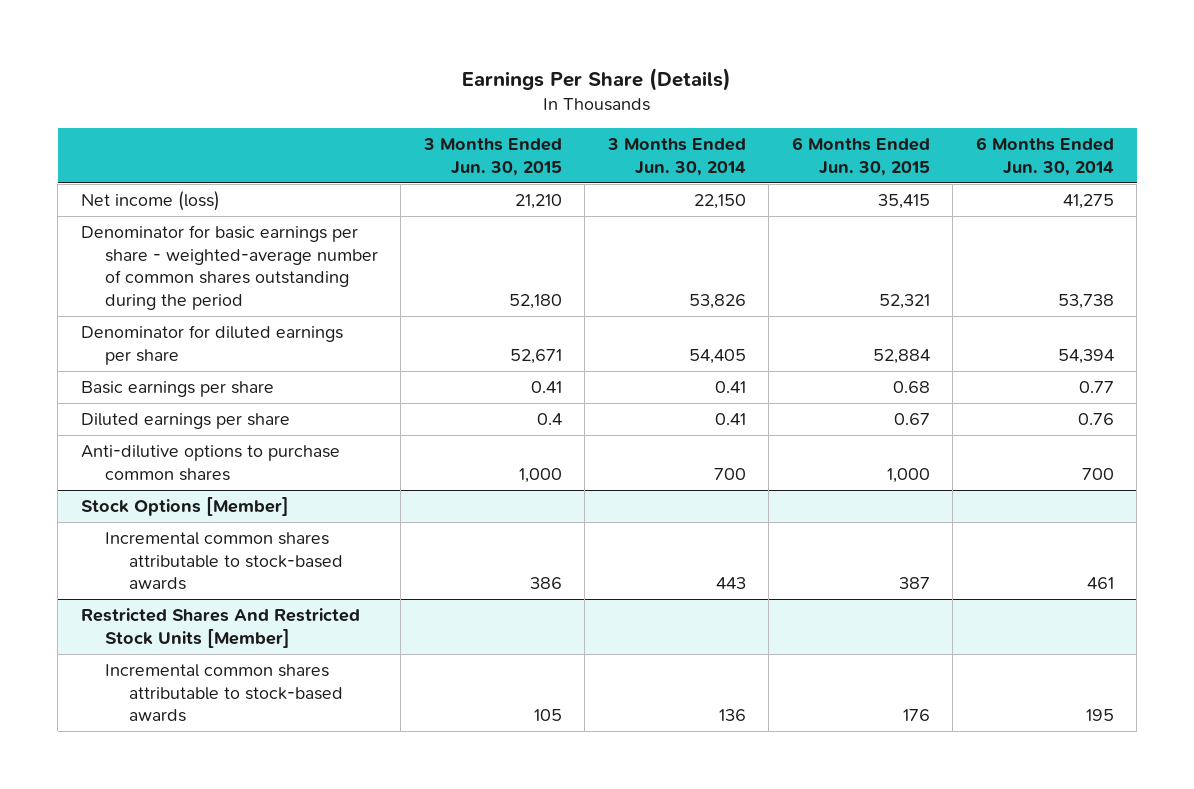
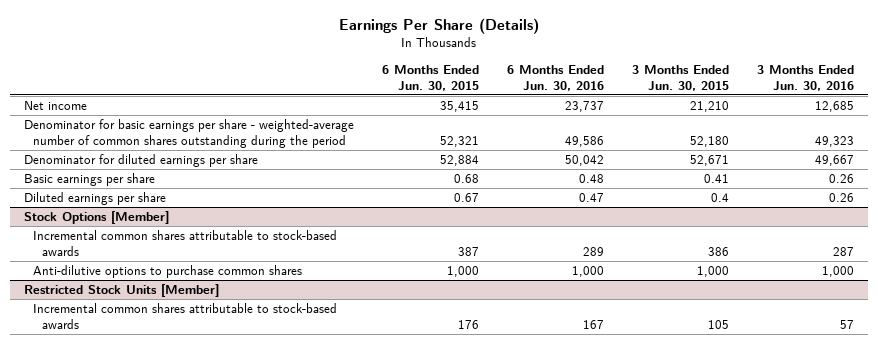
[606,138,746,176] 3 Months Ended Jun. 30, 2014 -> none
[975,137,1114,176] 6 Months Ended Jun. 30, 2014 -> none
none -> [507,64,605,91] 6 Months Ended Jun. 30, 2016
none -> [756,64,854,91] 3 Months Ended Jun. 30, 2016
[80,191,220,212] Net income (loss) -> [24,100,88,110] Net income
[80,445,340,481] Anti-dilutive options to purchase common shares -> none
none -> [33,264,303,278] Anti-dilutive options to purchase common shares
[80,608,360,648] Restricted Shares And Restricted Stock Units [Member] -> [24,283,220,297] Restricted Stock Units [Member]

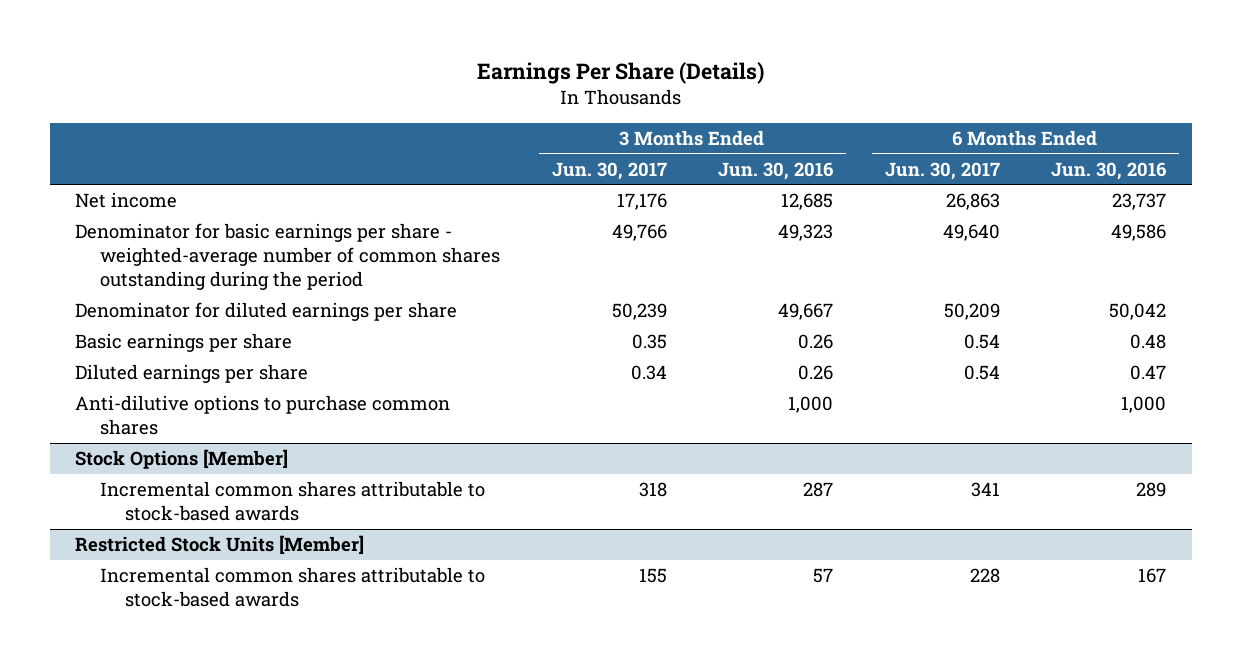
[382,64,480,91] 6 Months Ended Jun. 30, 2015 -> none
[632,64,730,91] 3 Months Ended Jun. 30, 2015 -> none
none -> [551,161,667,180] Jun. 30, 2017
none -> [884,161,1000,180] Jun. 30, 2017
none -> [75,395,451,436] Anti-dilutive options to purchase common shares
[33,264,303,278] Anti-dilutive options to purchase common shares -> none

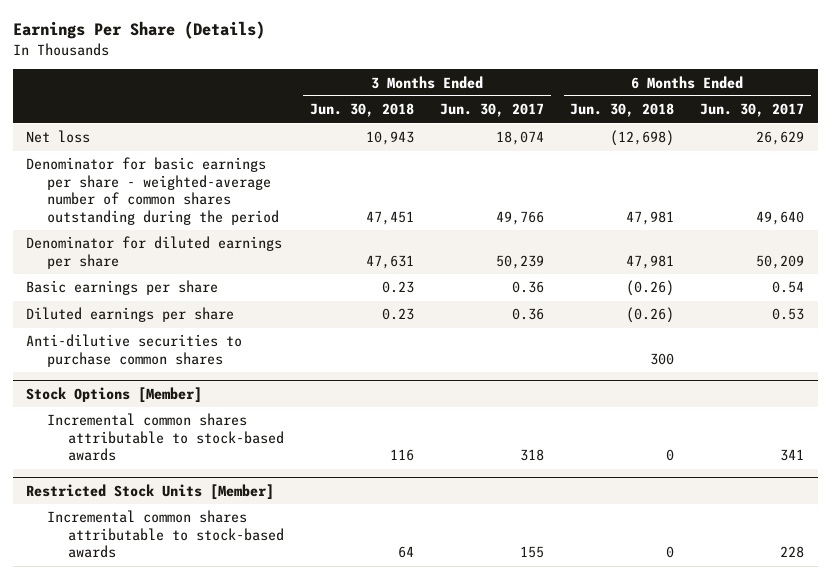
[718,161,834,180] Jun. 30, 2016 -> none
[1050,161,1166,180] Jun. 30, 2016 -> none
none -> [309,103,414,118] Jun. 30, 2018
none -> [570,103,675,118] Jun. 30, 2018
[75,192,178,209] Net income -> [26,130,91,144] Net loss
[616,193,667,211] 17,176 -> [496,131,545,146] 18,074
[945,193,1000,211] 26,863 -> [756,131,805,146] 26,629
[631,334,667,350] 0.35 -> [512,281,545,294] 0.36
[630,365,667,381] 0.34 -> [512,308,545,321] 0.36
[963,365,1000,381] 0.54 -> [772,308,805,321] 0.53
[75,395,451,436] Anti-dilutive options to purchase common shares -> [26,334,243,367] Anti-dilutive securities to purchase common shares

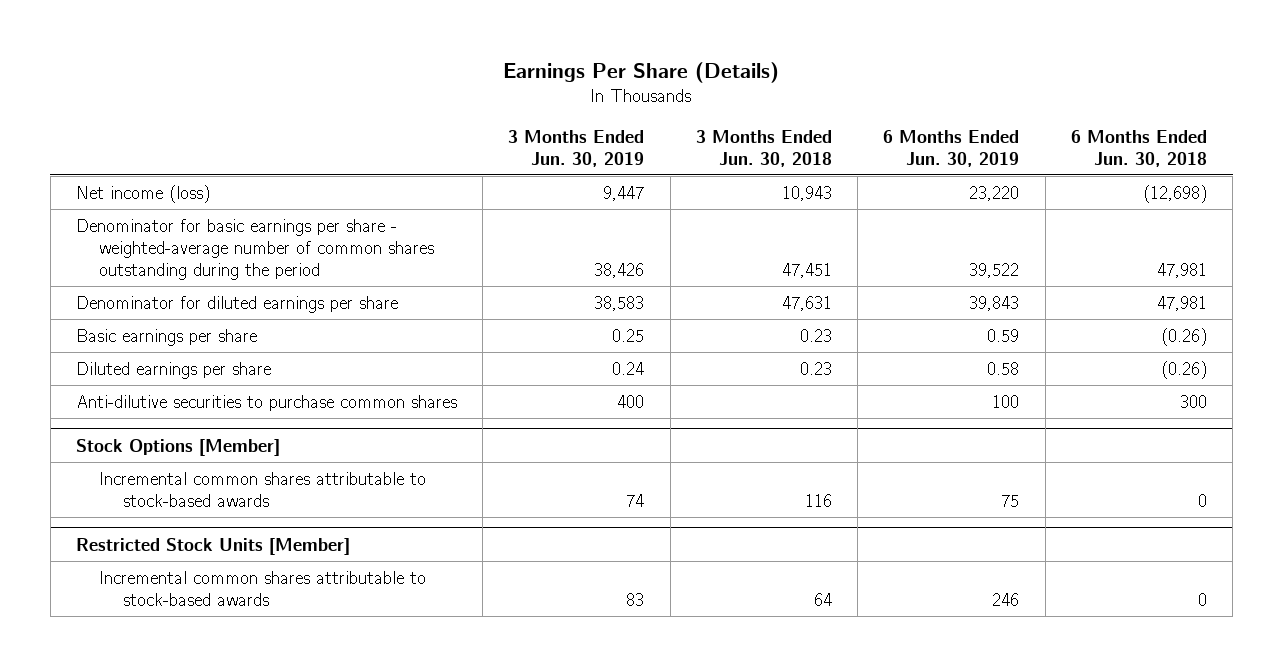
[440,103,545,118] Jun. 30, 2017 -> none
[700,103,805,118] Jun. 30, 2017 -> none
none -> [508,129,645,167] 3 Months Ended Jun. 30, 2019
none -> [883,129,1020,167] 6 Months Ended Jun. 30, 2019
[26,130,91,144] Net loss -> [75,184,210,203] Net income (loss)

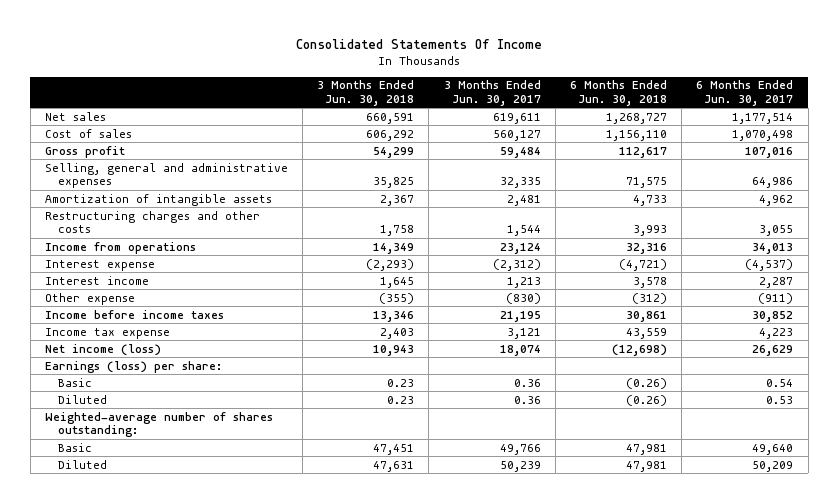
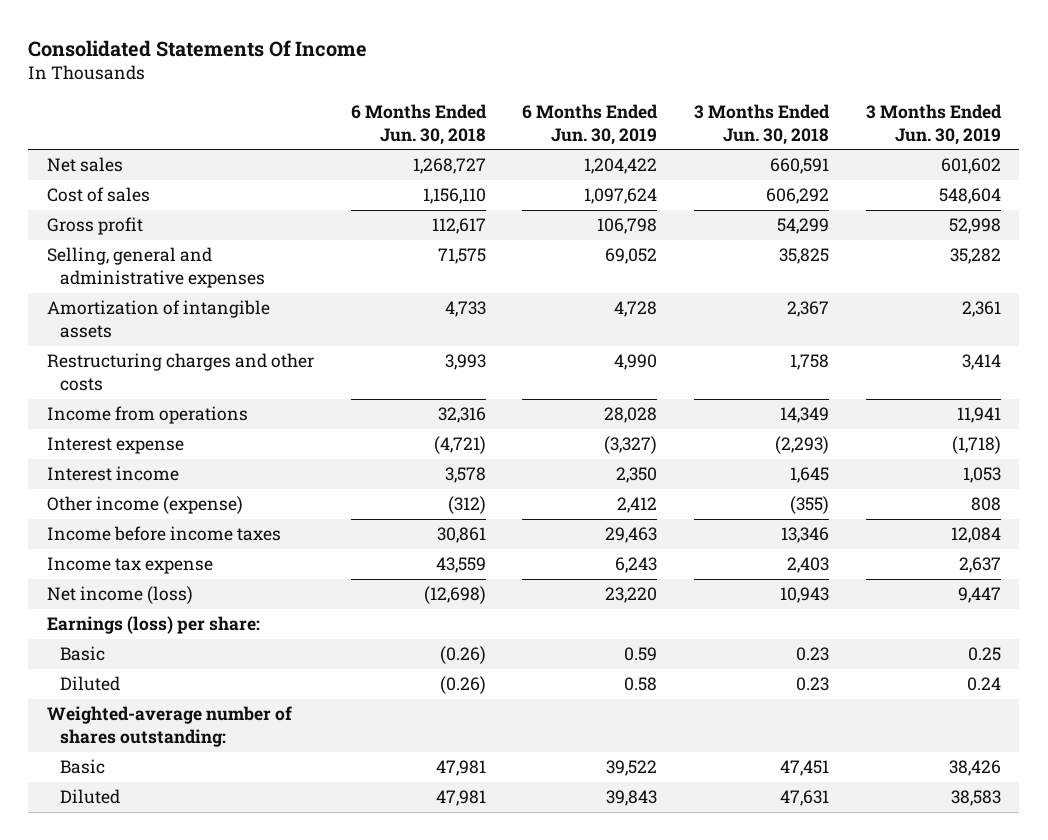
[443,80,541,107] 3 Months Ended Jun. 30, 2017 -> none
[696,80,794,107] 6 Months Ended Jun. 30, 2017 -> none
none -> [522,104,659,145] 6 Months Ended Jun. 30, 2019
none -> [865,104,1002,145] 3 Months Ended Jun. 30, 2019
[44,292,135,305] Other expense -> [46,496,243,515] Other income (expense)

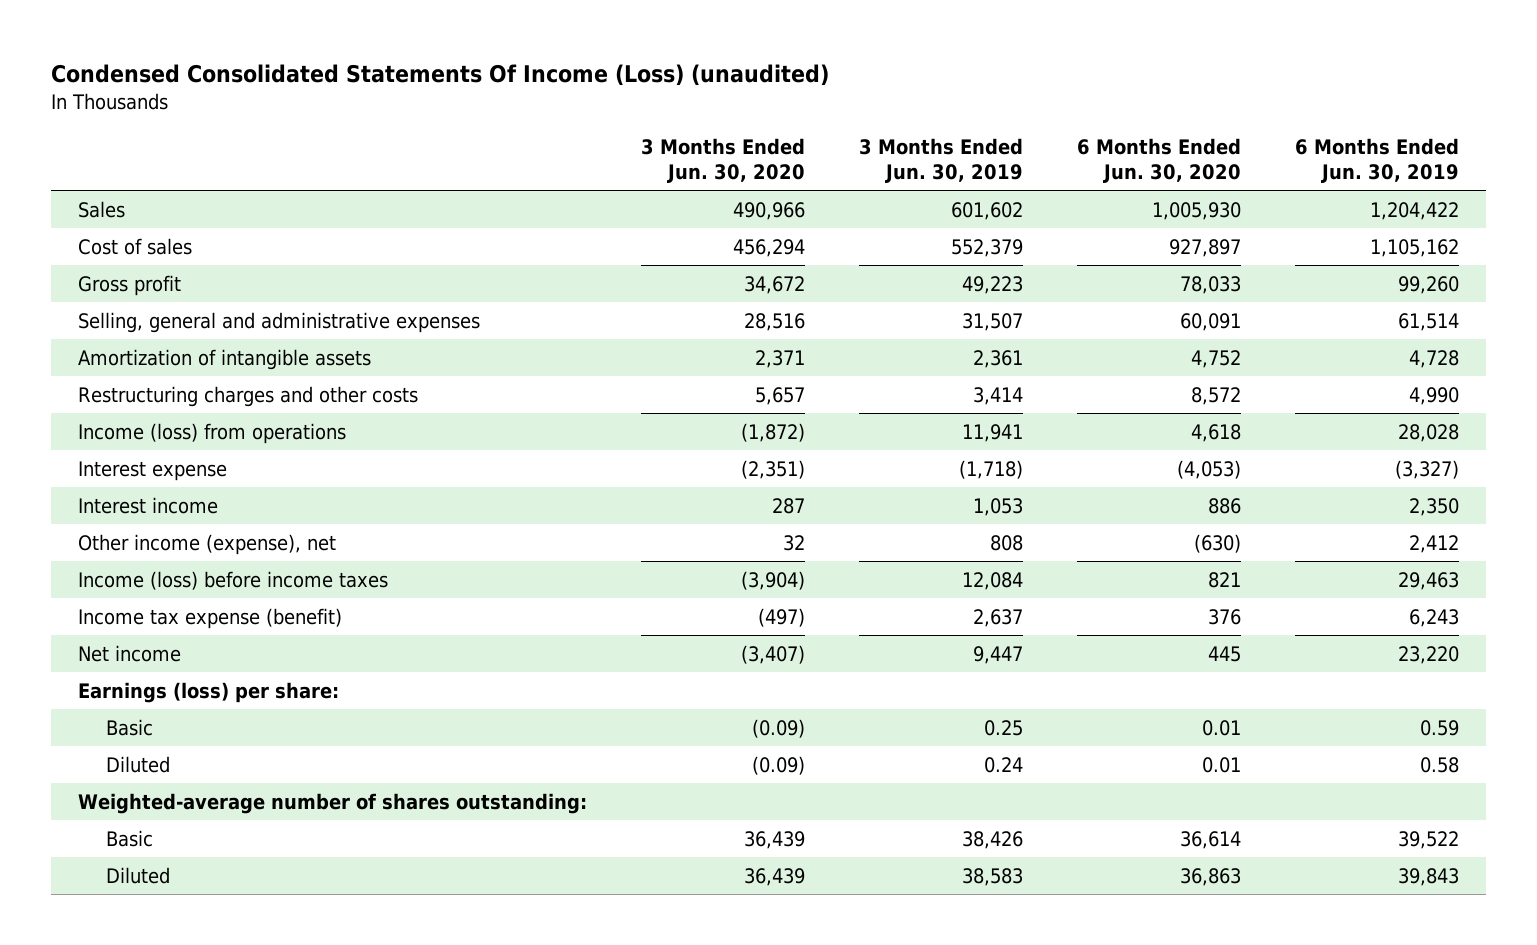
[28,39,368,57] Consolidated Statements Of Income -> [51,63,830,86] Condensed Consolidated Statements Of Income (Loss) (unaudited)
[350,104,487,145] 6 Months Ended Jun. 30, 2018 -> none
[694,104,831,145] 3 Months Ended Jun. 30, 2018 -> none
none -> [641,138,806,184] 3 Months Ended Jun. 30, 2020
none -> [1077,138,1242,184] 6 Months Ended Jun. 30, 2020
[46,157,123,173] Net sales -> [78,200,126,218] Sales
[584,188,658,205] 1,097,624 -> [1370,238,1460,257] 1,105,162
[938,188,1001,205] 548,604 -> [951,238,1024,257] 552,379
[597,218,658,235] 106,798 -> [1398,275,1460,294] 99,260
[948,218,1001,235] 52,998 -> [962,275,1024,294] 49,223
[605,248,658,265] 69,052 -> [1398,312,1460,331] 61,514
[949,248,1001,265] 35,282 -> [962,312,1024,331] 31,507
[46,406,248,425] Income from operations -> [78,422,347,444] Income (loss) from operations
[46,496,243,515] Other income (expense) -> [78,533,337,555] Other income (expense), net
[46,526,281,542] Income before income taxes -> [78,570,389,590] Income (loss) before income taxes
[46,557,213,575] Income tax expense -> [78,607,343,629] Income tax expense (benefit)
[46,586,193,605] Net income (loss) -> [78,644,182,662] Net income

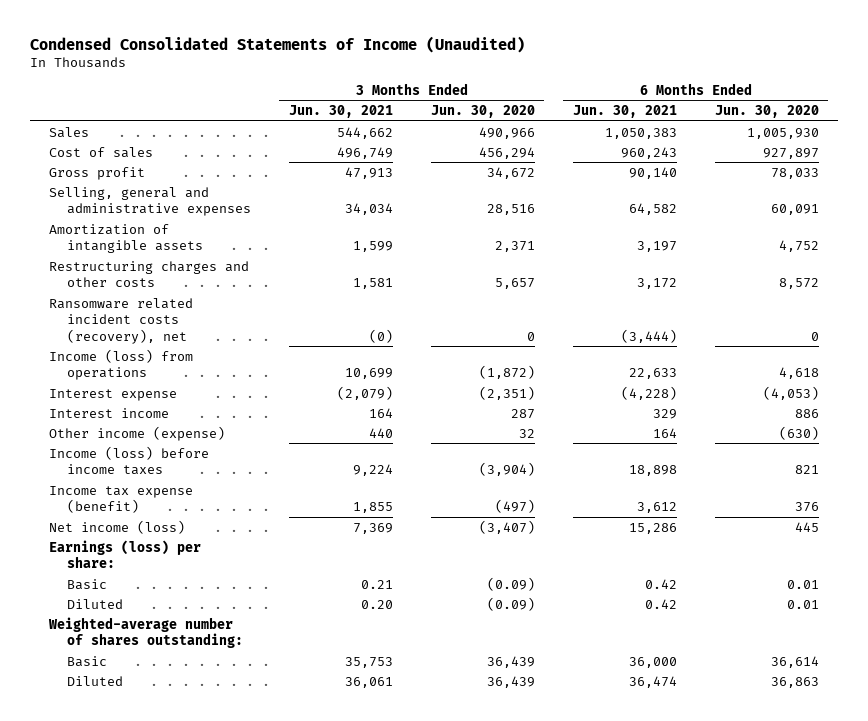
[51,63,830,86] Condensed Consolidated Statements Of Income (Loss) (unaudited) -> [30,36,526,54] Condensed Consolidated Statements of Income (Unaudited)
[859,138,1024,184] 3 Months Ended Jun. 30, 2019 -> none
[1295,138,1460,184] 6 Months Ended Jun. 30, 2019 -> none
none -> [288,105,393,119] Jun. 30, 2021
none -> [572,105,677,119] Jun. 30, 2021
none -> [48,297,193,344] Ransomware related incident costs (recovery), net
[78,533,337,555] Other income (expense), net -> [48,425,225,441] Other income (expense)
[78,644,182,662] Net income -> [48,519,185,534] Net income (loss)

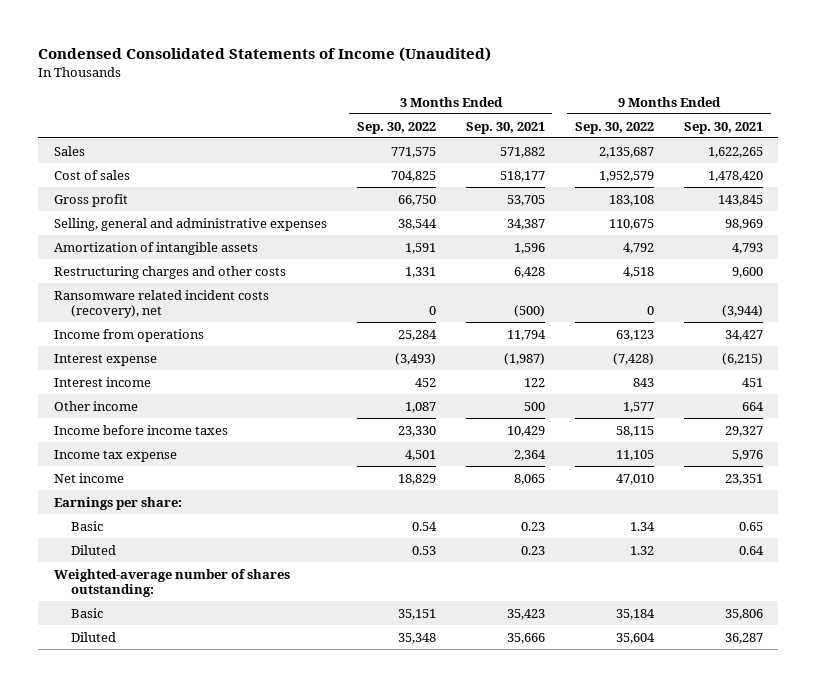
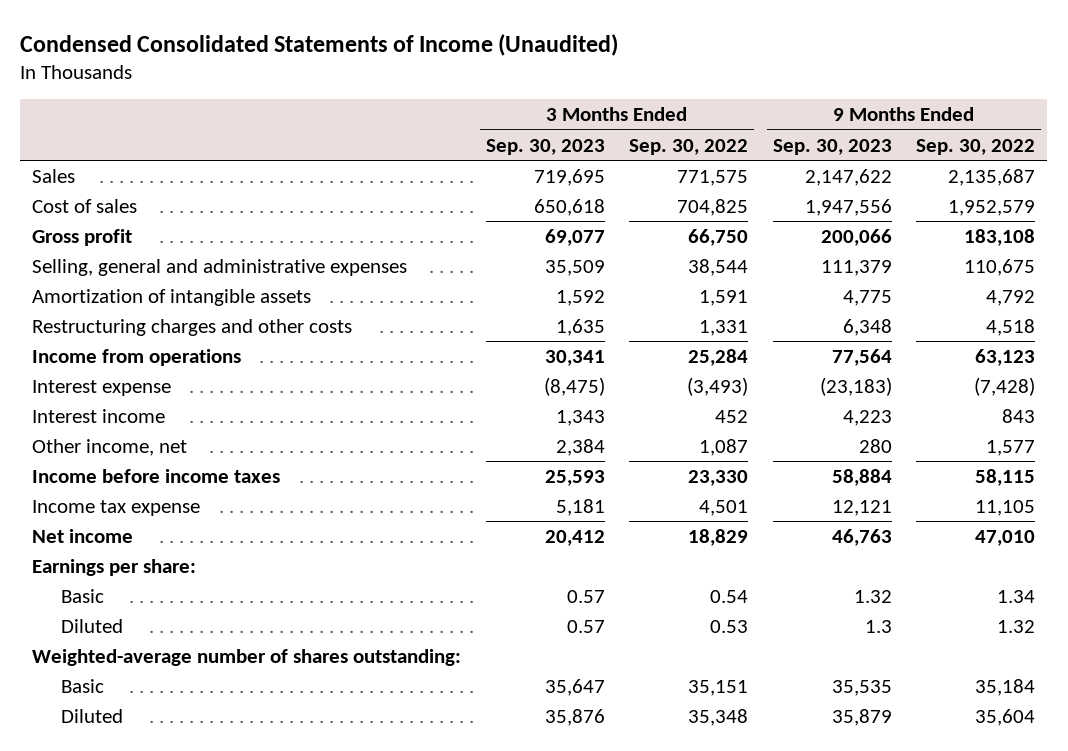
[465,121,545,134] Sep. 30, 2021 -> none
[684,121,764,134] Sep. 30, 2021 -> none
none -> [485,138,605,155] Sep. 30, 2023
none -> [772,138,892,155] Sep. 30, 2023
[53,289,269,319] Ransomware related incident costs (recovery), net -> none
[53,400,138,411] Other income -> [32,438,188,456] Other income, net

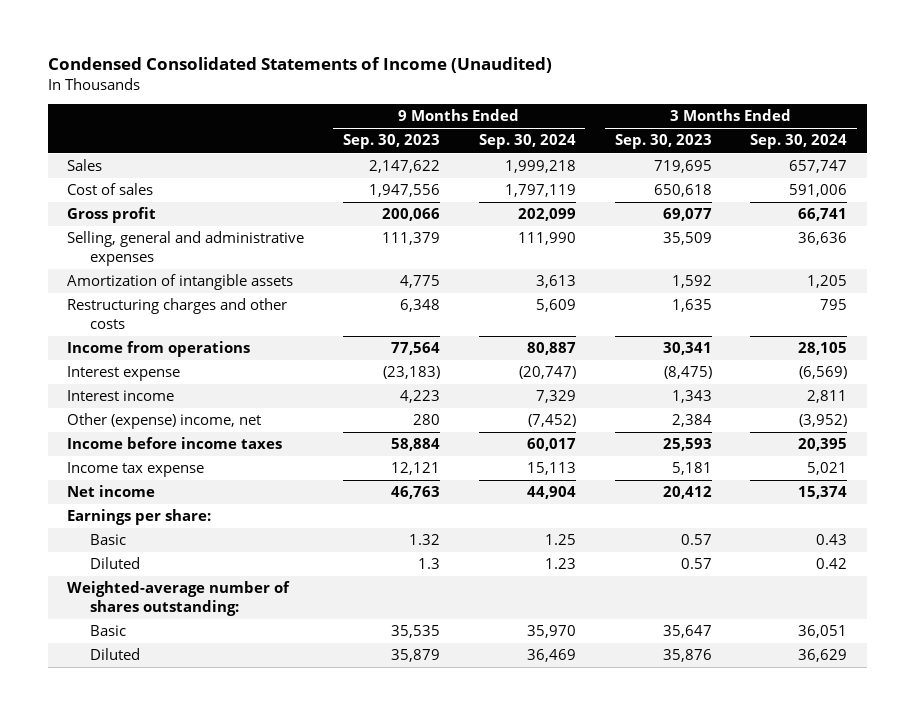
[629,138,749,155] Sep. 30, 2022 -> none
[916,138,1036,155] Sep. 30, 2022 -> none
none -> [478,134,576,150] Sep. 30, 2024
none -> [750,134,848,150] Sep. 30, 2024
[32,438,188,456] Other income, net -> [67,413,262,430] Other (expense) income, net

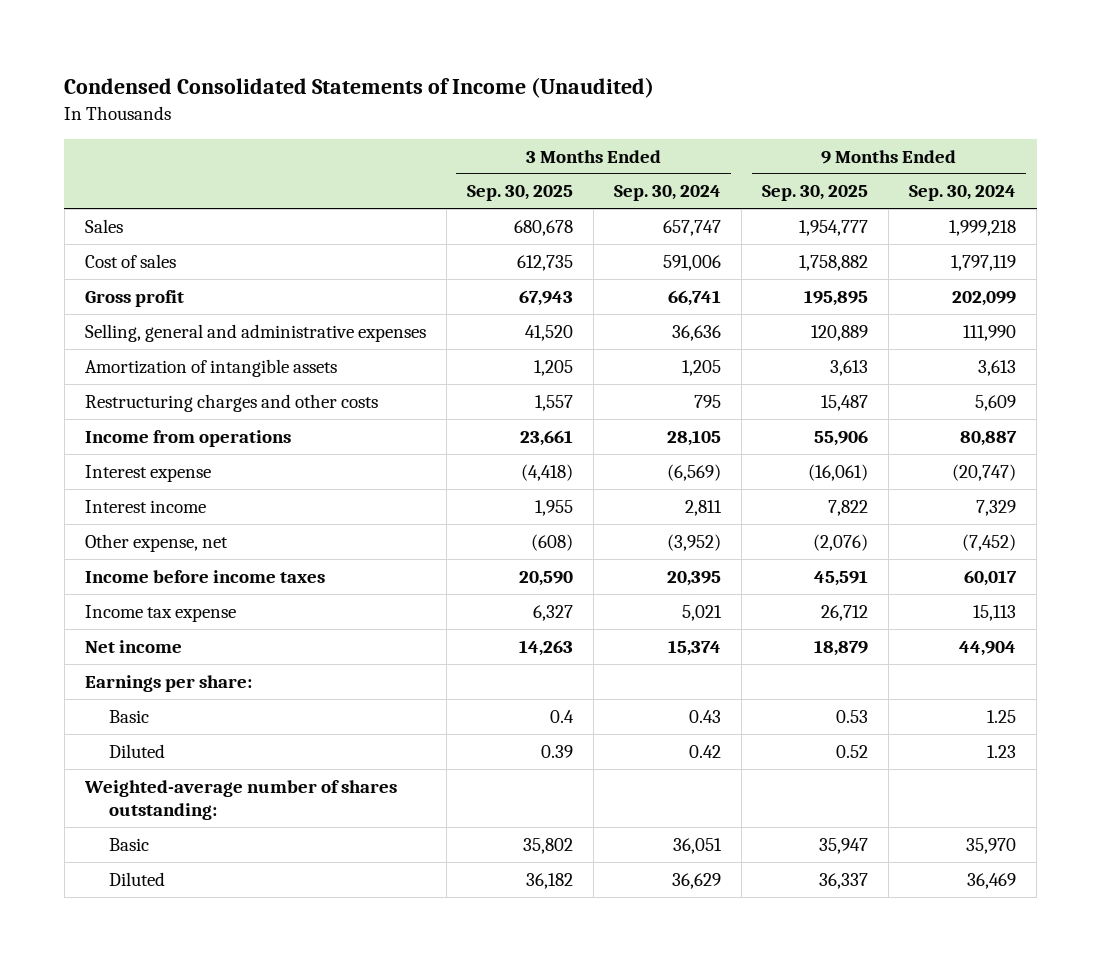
[342,134,440,150] Sep. 30, 2023 -> none
[614,134,712,150] Sep. 30, 2023 -> none
none -> [466,185,573,202] Sep. 30, 2025
none -> [761,185,868,202] Sep. 30, 2025
[67,413,262,430] Other (expense) income, net -> [84,533,228,552] Other expense, net

